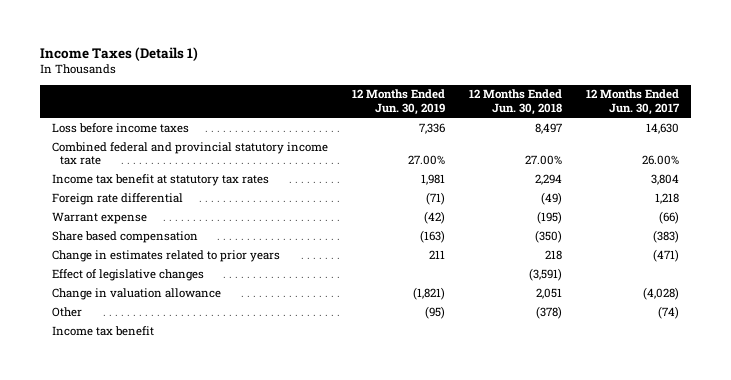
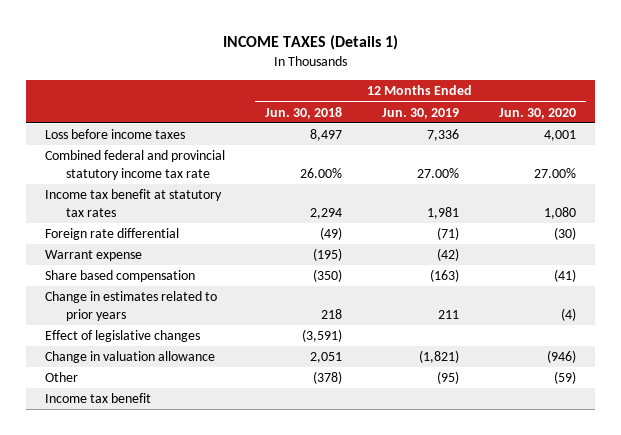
[39,46,198,61] Income Taxes (Details 1) -> [222,35,398,51] INCOME TAXES (Details 1)
[586,89,681,116] 12 Months Ended Jun. 30, 2017 -> none
none -> [498,107,576,119] Jun. 30, 2020
[524,155,562,166] 27.00% -> [300,168,343,179] 26.00%

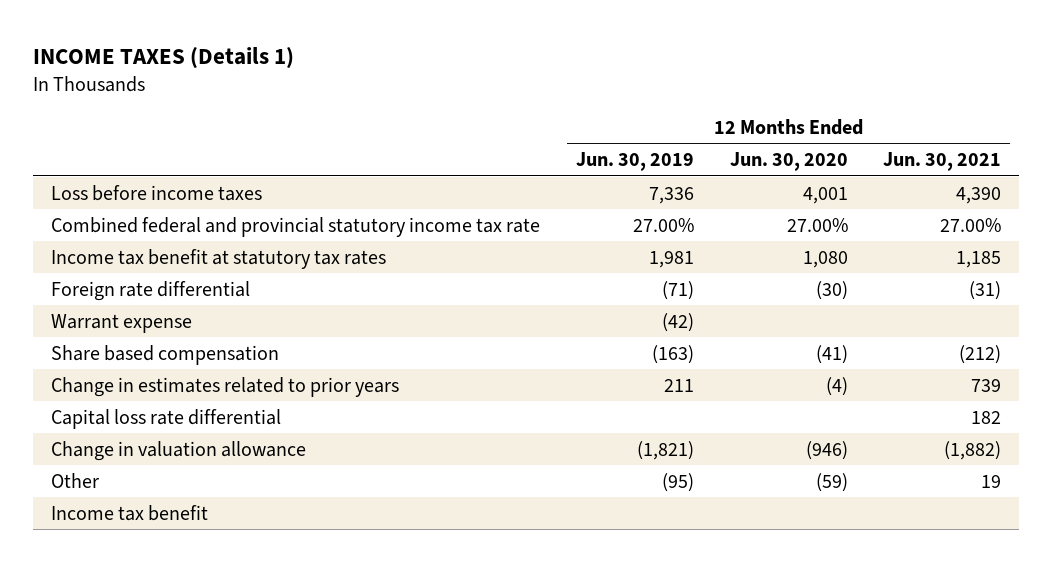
[265,106,343,119] Jun. 30, 2018 -> none
none -> [883,152,1002,172] Jun. 30, 2021
[45,330,201,343] Effect of legislative changes -> [51,408,282,429] Capital loss rate differential

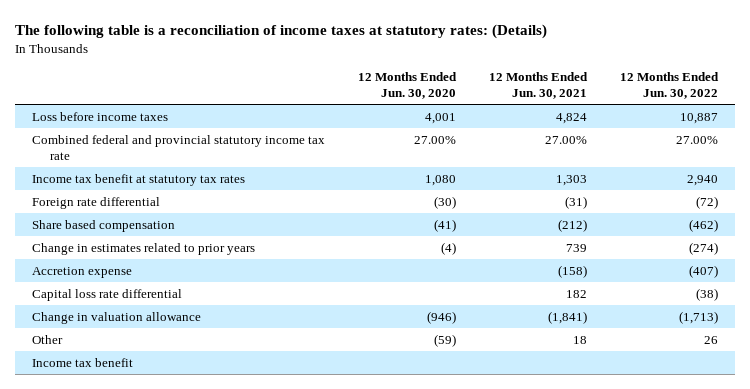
[33,47,295,70] INCOME TAXES (Details 1) -> [14,24,547,40] The following table is a reconciliation of income taxes at statutory rates: (Details)
[575,152,694,172] Jun. 30, 2019 -> none
none -> [620,72,720,100] 12 Months Ended Jun. 30, 2022
[956,186,1002,204] 4,390 -> [556,112,588,124] 4,824
[956,250,1002,268] 1,185 -> [556,174,588,186] 1,303
[51,313,193,333] Warrant expense -> none
none -> [31,266,132,278] Accretion expense
[944,440,1002,460] (1,882) -> [548,310,588,324] (1,841)
[981,474,1002,488] 19 -> [573,335,588,344] 18

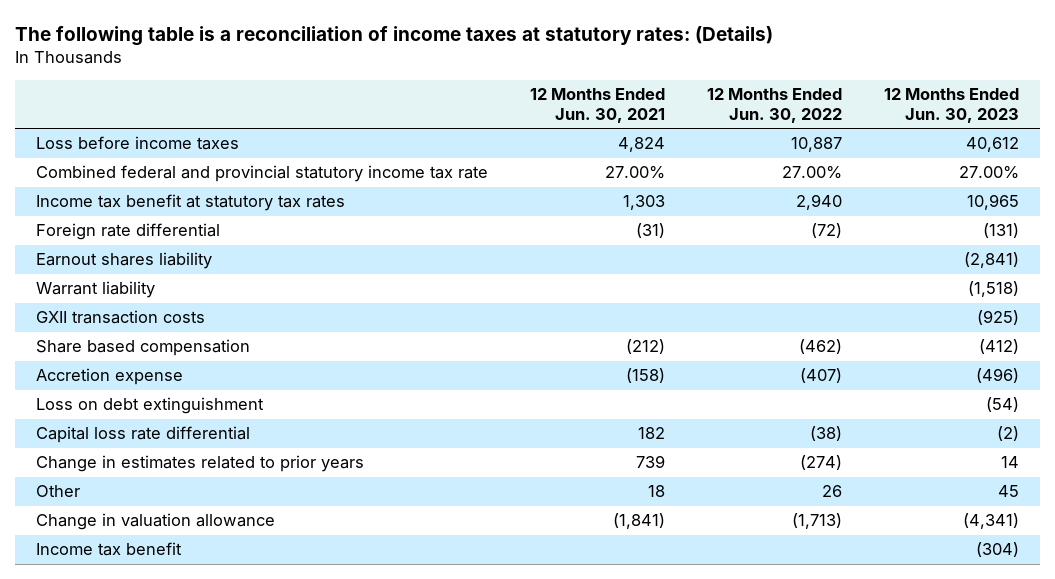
[357,72,457,100] 12 Months Ended Jun. 30, 2020 -> none
none -> [883,88,1019,124] 12 Months Ended Jun. 30, 2023
none -> [35,252,212,270] Earnout shares liability
none -> [35,281,155,299] Warrant liability
none -> [35,310,205,325] GXII transaction costs
none -> [35,397,264,415] Loss on debt extinguishment
[31,242,255,255] Change in estimates related to prior years -> [35,455,364,473] Change in estimates related to prior years
[31,311,201,324] Change in valuation allowance -> [35,513,275,531] Change in valuation allowance

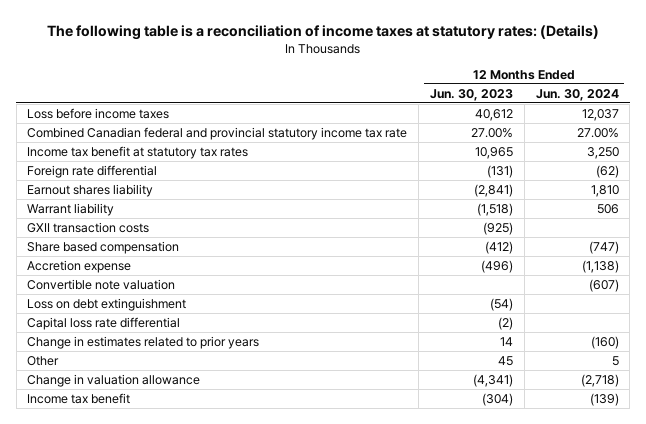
[529,88,665,124] 12 Months Ended Jun. 30, 2021 -> none
[706,88,842,124] 12 Months Ended Jun. 30, 2022 -> none
none -> [535,88,619,101] Jun. 30, 2024
[35,165,488,183] Combined federal and provincial statutory income tax rate -> [27,126,408,140] Combined Canadian federal and provincial statutory income tax rate
none -> [27,278,176,290] Convertible note valuation

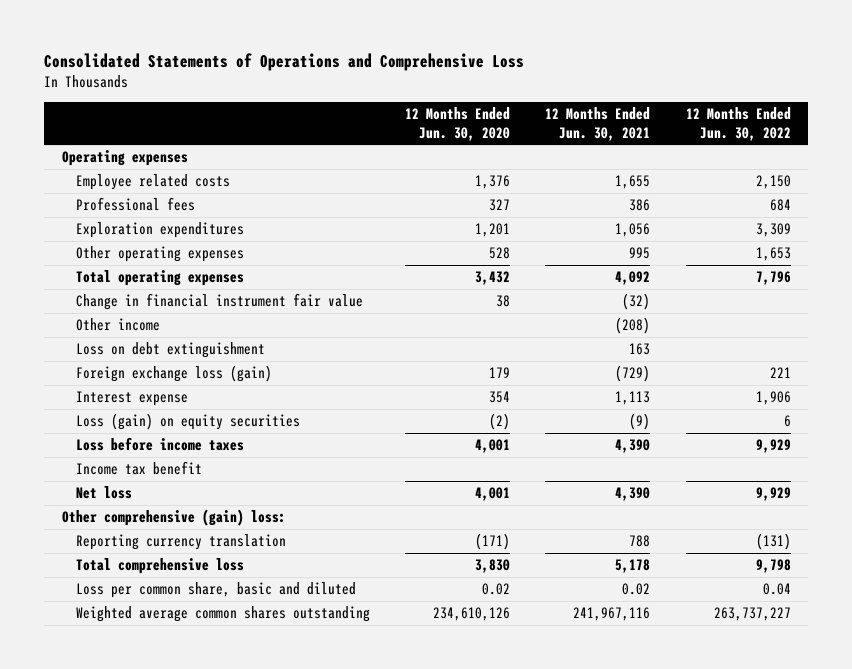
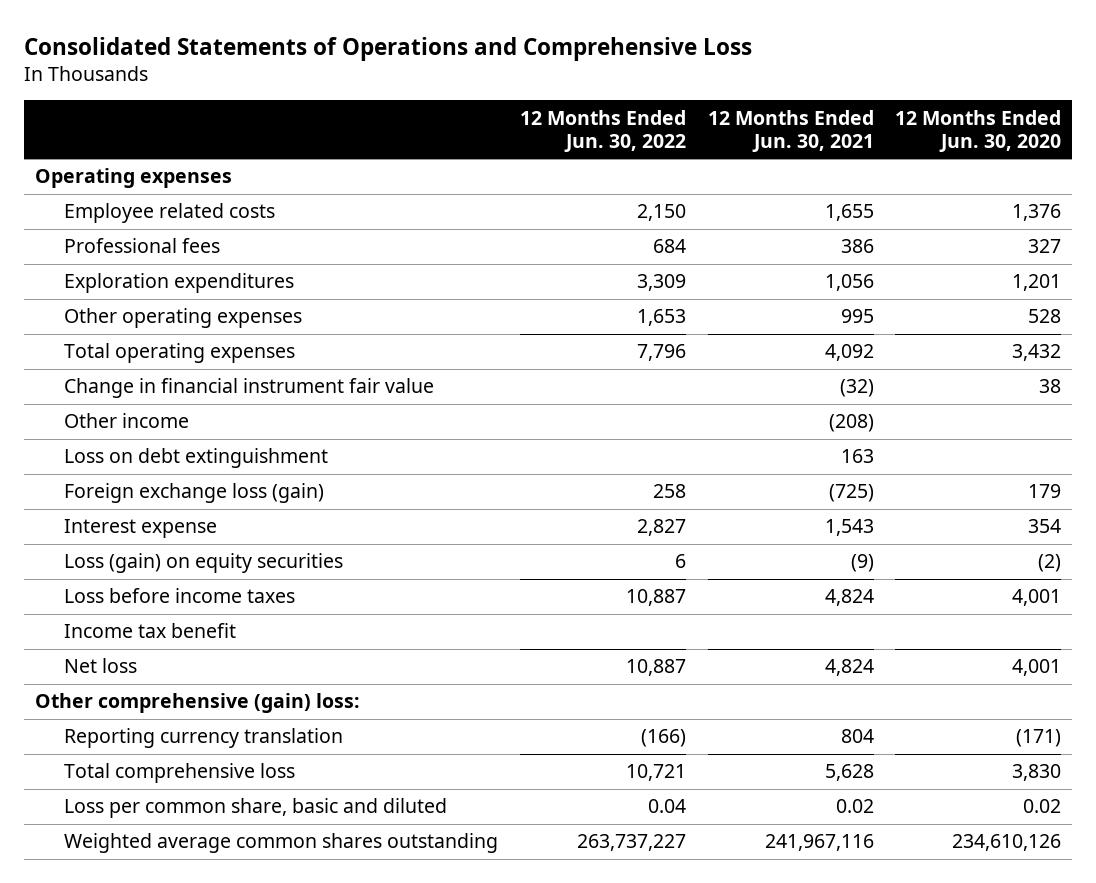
[615,365,651,383] (729) -> [828,484,874,503] (725)
[769,367,791,379] 221 -> [652,484,686,499] 258
[615,391,651,406] 1,113 -> [824,519,874,537] 1,543
[755,391,791,406] 1,906 -> [636,519,686,537] 2,827
[615,439,651,454] 4,390 -> [824,589,874,607] 4,824
[755,439,791,454] 9,929 -> [625,589,686,607] 10,887
[615,487,651,502] 4,390 -> [824,659,874,677] 4,824
[755,487,791,502] 9,929 -> [625,659,686,677] 10,887
[629,535,651,548] 788 -> [840,729,874,744] 804
[755,533,791,551] (131) -> [640,729,686,748] (166)
[615,559,651,574] 5,178 -> [824,764,874,782] 5,628
[755,559,791,574] 9,798 -> [625,764,686,782] 10,721

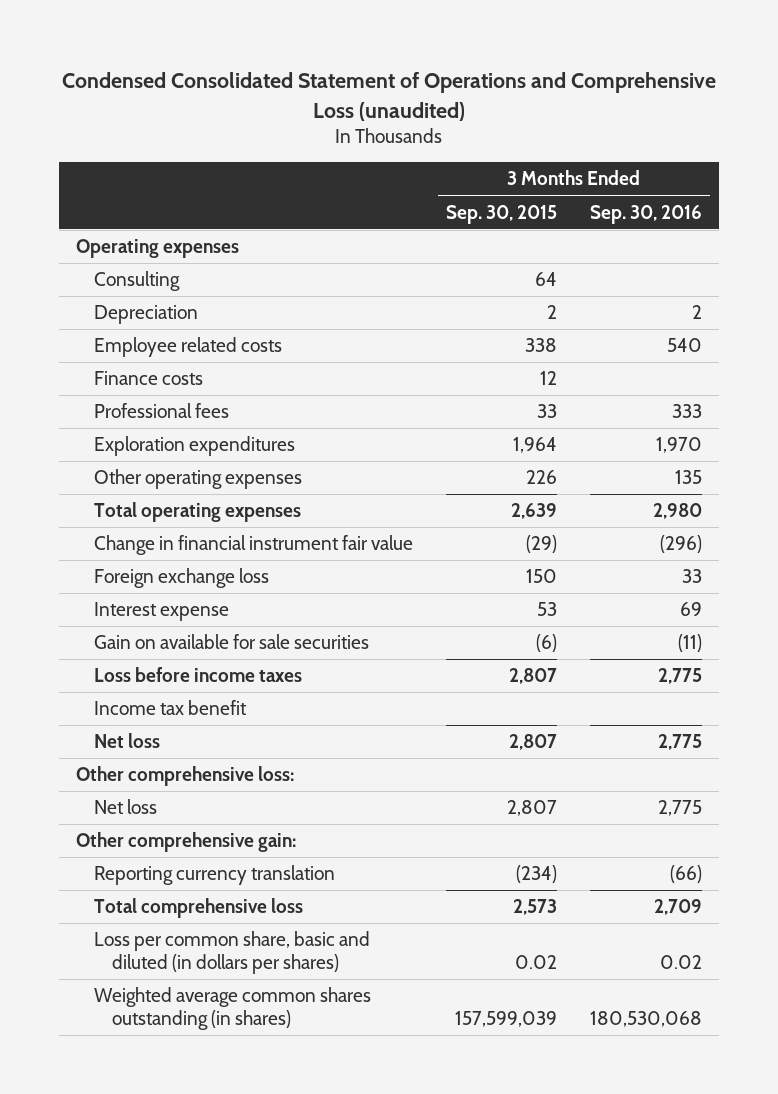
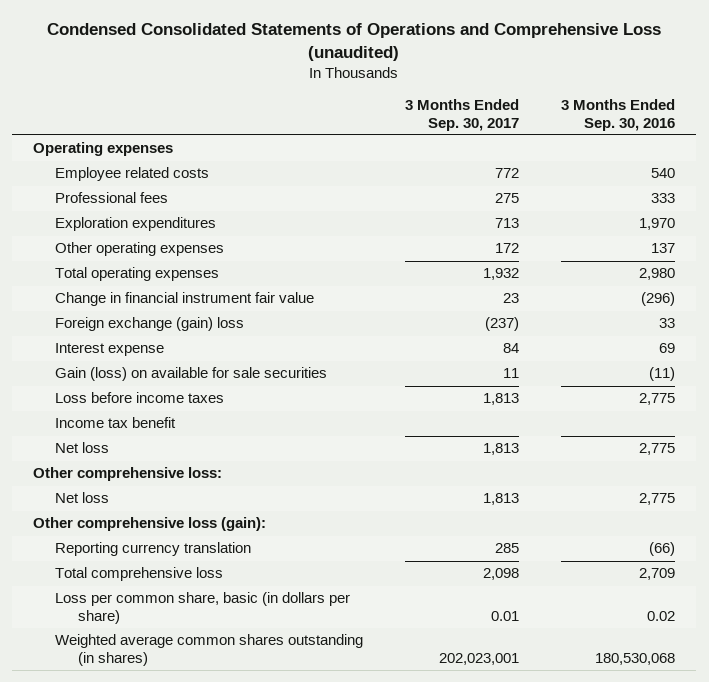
[61,72,716,121] Condensed Consolidated Statement of Operations and Comprehensive Loss (unaudited) -> [47,23,662,62] Condensed Consolidated Statements of Operations and Comprehensive Loss (unaudited)
[445,204,557,224] Sep. 30, 2015 -> none
none -> [405,99,520,131] 3 Months Ended Sep. 30, 2017
[93,271,180,292] Consulting -> none
[93,305,198,325] Depreciation -> none
[93,371,203,386] Finance costs -> none
[675,470,703,485] 135 -> [651,243,676,254] 137
[93,568,269,589] Foreign exchange loss -> [55,317,245,332] Foreign exchange (gain) loss
[93,634,369,650] Gain on available for sale securities -> [55,367,328,382] Gain (loss) on available for sale securities
[75,832,296,853] Other comprehensive gain: -> [33,517,267,532] Other comprehensive loss (gain):
[93,931,370,974] Loss per common share, basic and diluted (in dollars per shares) -> [55,592,351,624] Loss per common share, basic (in dollars per share)

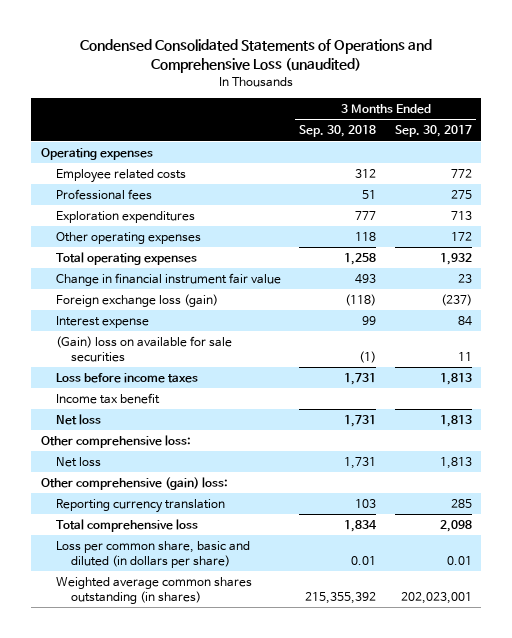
[561,99,676,131] 3 Months Ended Sep. 30, 2016 -> none
none -> [299,125,377,138] Sep. 30, 2018
[55,317,245,332] Foreign exchange (gain) loss -> [55,294,218,308] Foreign exchange loss (gain)
[55,367,328,382] Gain (loss) on available for sale securities -> [55,336,232,362] (Gain) loss on available for sale securities
[33,517,267,532] Other comprehensive loss (gain): -> [40,477,228,491] Other comprehensive (gain) loss:
[55,592,351,624] Loss per common share, basic (in dollars per share) -> [55,541,250,568] Loss per common share, basic and diluted (in dollars per share)

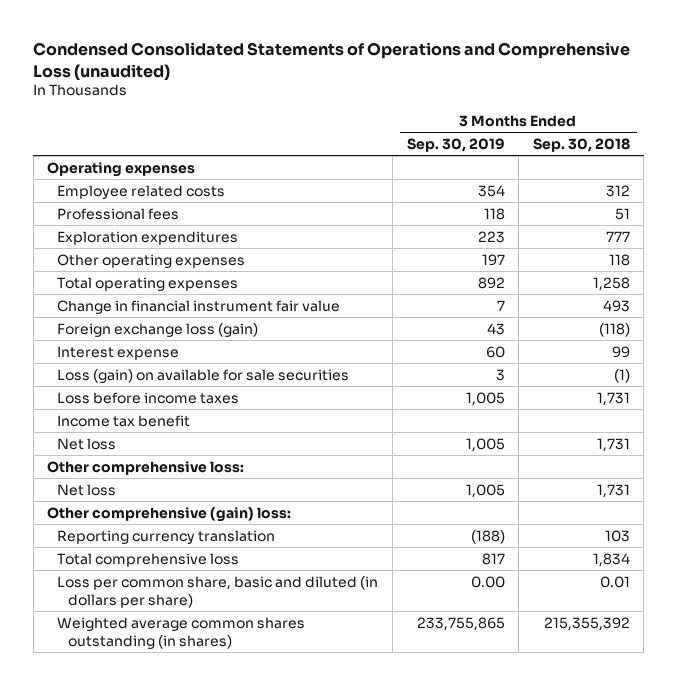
[394,125,472,138] Sep. 30, 2017 -> none
none -> [406,137,505,152] Sep. 30, 2019
[55,336,232,362] (Gain) loss on available for sale securities -> [57,368,350,383] Loss (gain) on available for sale securities

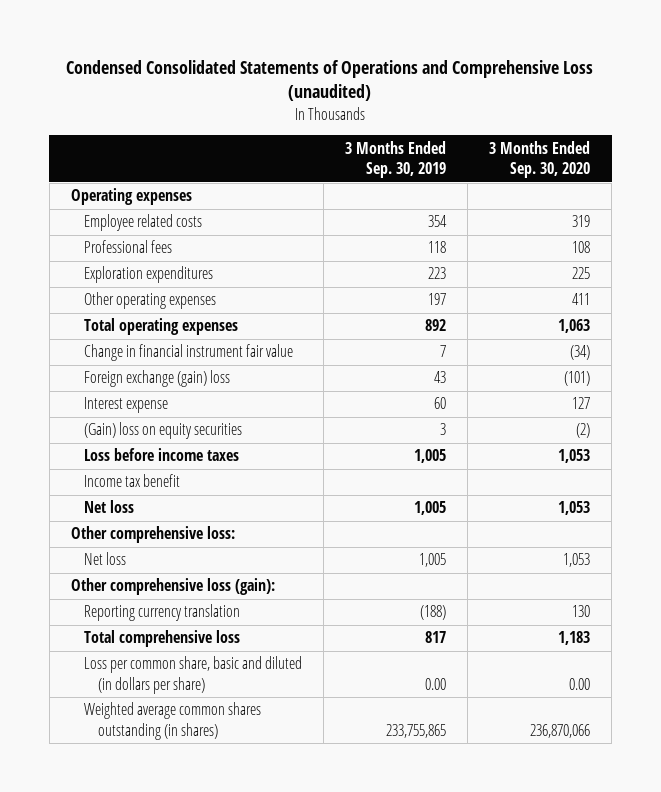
[532,137,630,152] Sep. 30, 2018 -> none
none -> [489,140,591,179] 3 Months Ended Sep. 30, 2020
[57,322,259,337] Foreign exchange loss (gain) -> [84,370,231,388] Foreign exchange (gain) loss
[57,368,350,383] Loss (gain) on available for sale securities -> [84,422,243,440] (Gain) loss on equity securities
[47,506,292,522] Other comprehensive (gain) loss: -> [70,578,275,596] Other comprehensive loss (gain):

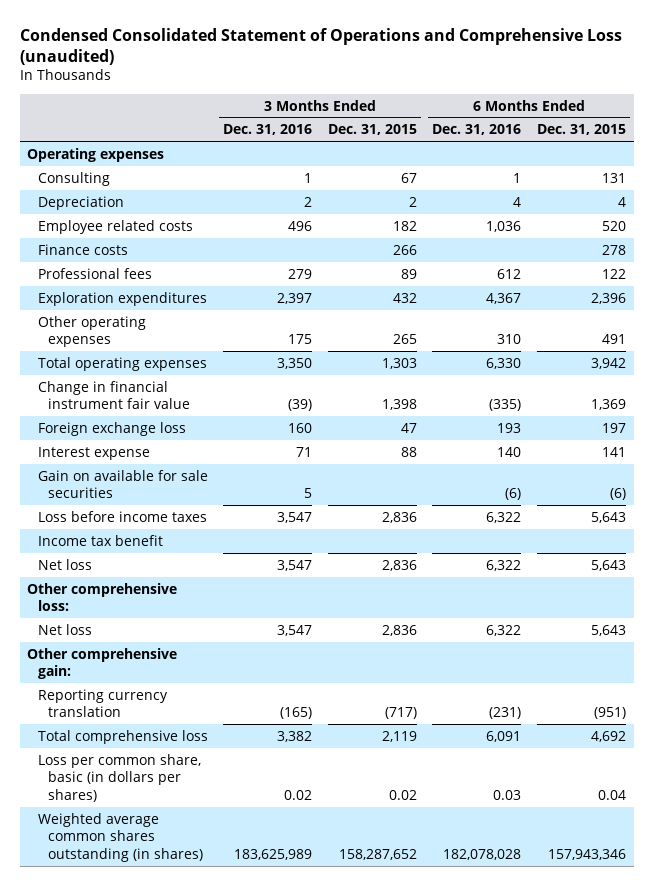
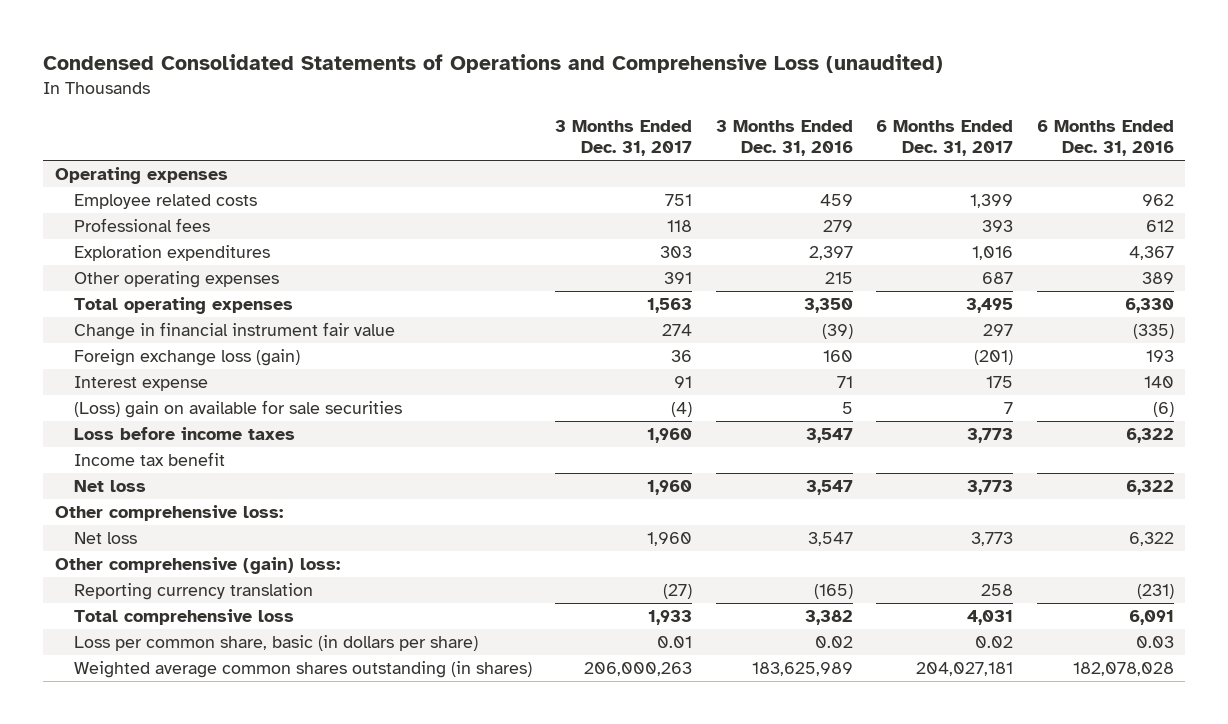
[19,27,622,66] Condensed Consolidated Statement of Operations and Comprehensive Loss (unaudited) -> [42,54,943,74] Condensed Consolidated Statements of Operations and Comprehensive Loss (unaudited)
[327,124,417,136] Dec. 31, 2015 -> none
[536,124,626,136] Dec. 31, 2015 -> none
none -> [555,119,693,157] 3 Months Ended Dec. 31, 2017
none -> [876,119,1014,157] 6 Months Ended Dec. 31, 2017
[37,171,110,186] Consulting -> none
[37,195,124,210] Depreciation -> none
[37,243,128,255] Finance costs -> none
[288,220,313,231] 496 -> [819,194,853,207] 459
[486,220,522,232] 1,036 -> [1141,194,1174,207] 962
[288,334,313,345] 175 -> [824,272,853,285] 215
[497,334,522,345] 310 -> [1141,272,1174,285] 389
[37,421,186,436] Foreign exchange loss -> [73,349,300,367] Foreign exchange loss (gain)
[37,469,208,499] Gain on available for sale securities -> [73,400,402,419] (Loss) gain on available for sale securities
[27,647,178,680] Other comprehensive gain: -> [54,557,340,575] Other comprehensive (gain) loss:
[37,753,201,802] Loss per common share, basic (in dollars per shares) -> [73,635,478,652] Loss per common share, basic (in dollars per share)

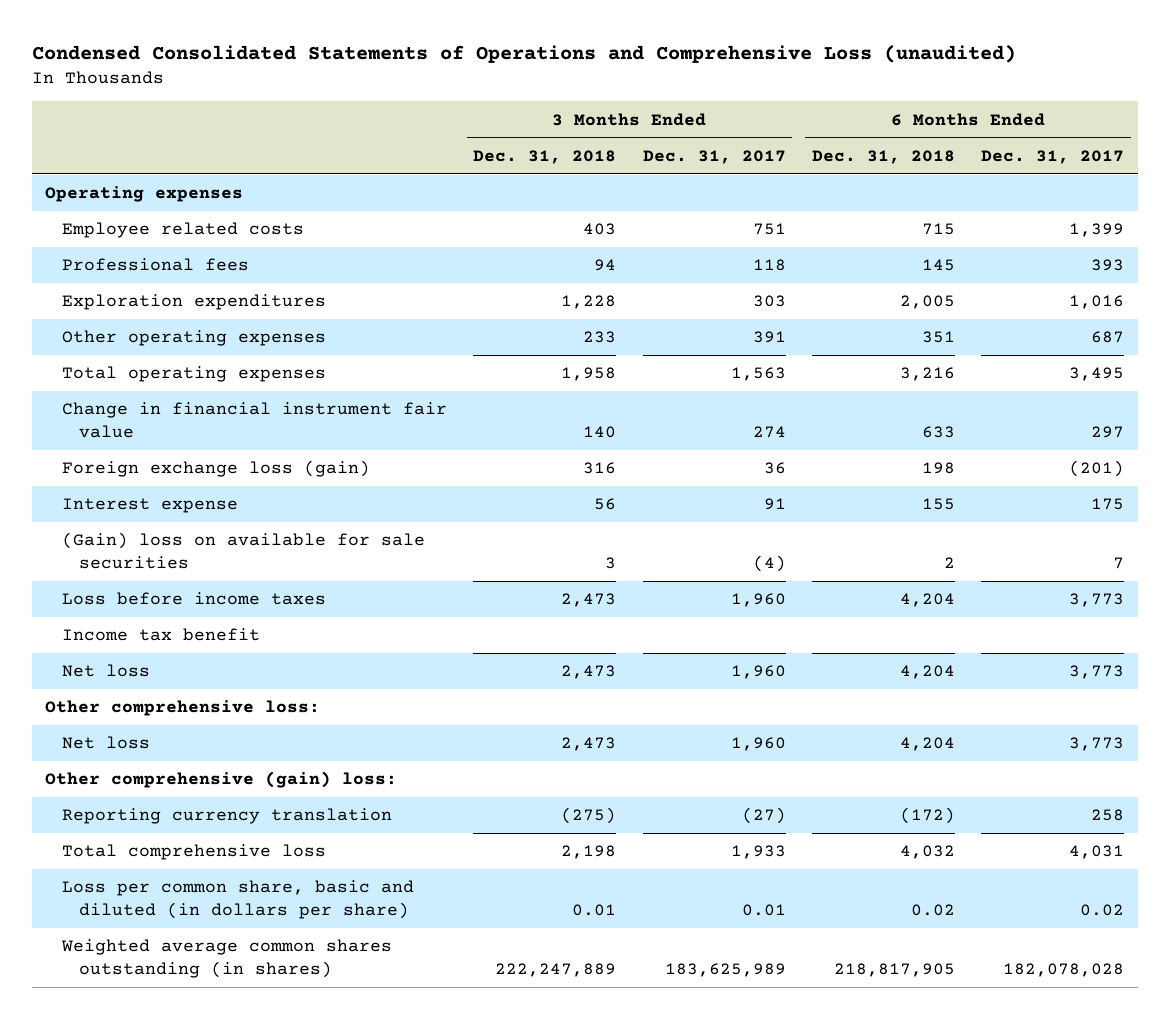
[715,119,853,157] 3 Months Ended Dec. 31, 2016 -> none
[1036,119,1174,157] 6 Months Ended Dec. 31, 2016 -> none
none -> [473,149,617,164] Dec. 31, 2018
none -> [811,149,955,164] Dec. 31, 2018
[73,400,402,419] (Loss) gain on available for sale securities -> [61,532,425,569] (Gain) loss on available for sale securities
[73,635,478,652] Loss per common share, basic (in dollars per share) -> [61,880,414,919] Loss per common share, basic and diluted (in dollars per share)
[584,662,693,677] 206,000,263 -> [664,962,786,977] 183,625,989
[916,662,1014,677] 204,027,181 -> [1003,962,1125,977] 182,078,028

